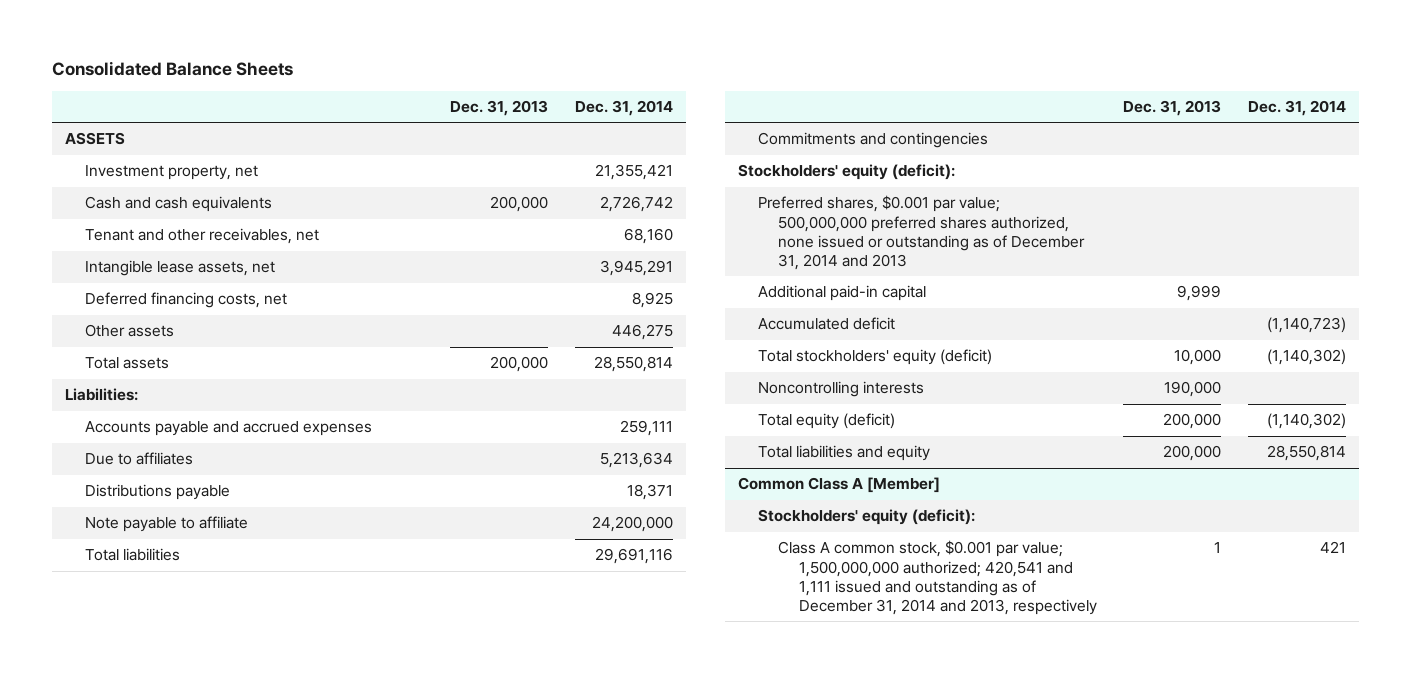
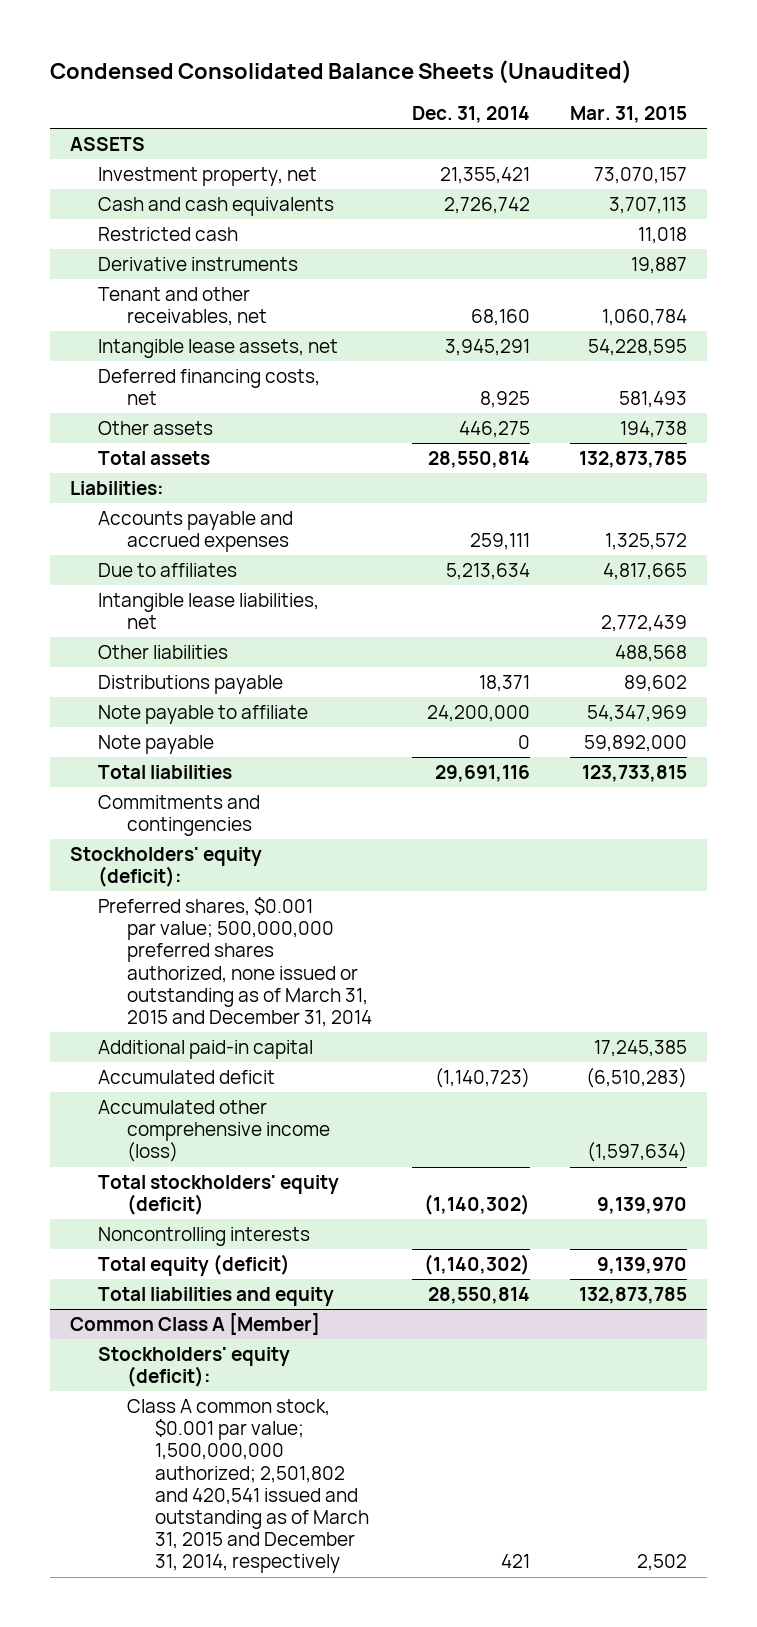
[51,61,293,77] Consolidated Balance Sheets -> [49,60,632,85] Condensed Consolidated Balance Sheets (Unaudited)
[450,100,549,117] Dec. 31, 2013 -> none
none -> [570,105,688,123] Mar. 31, 2015
none -> [98,226,239,241] Restricted cash
none -> [98,256,299,271] Derivative instruments
none -> [98,592,320,630] Intangible lease liabilities, net
none -> [98,644,229,659] Other liabilities
none -> [98,734,215,754] Note payable
[758,195,1086,271] Preferred shares, $0.001 par value; 500,000,000 preferred shares authorized, none issued or outstanding as of December 31, 2014 and 2013 -> [98,896,372,1028] Preferred shares, $0.001 par value; 500,000,000 preferred shares authorized, none issued or outstanding as of March 31, 2015 and December 31, 2014
none -> [98,1099,330,1163] Accumulated other comprehensive income (loss)
[778,540,1097,616] Class A common stock, $0.001 par value; 1,500,000,000 authorized; 420,541 and 1,111 issued and outstanding as of December 31, 2014 and 2013, respectively -> [126,1398,370,1574] Class A common stock, $0.001 par value; 1,500,000,000 authorized; 2,501,802 and 420,541 issued and outstanding as of March 31, 2015 and December 31, 2014, respectively

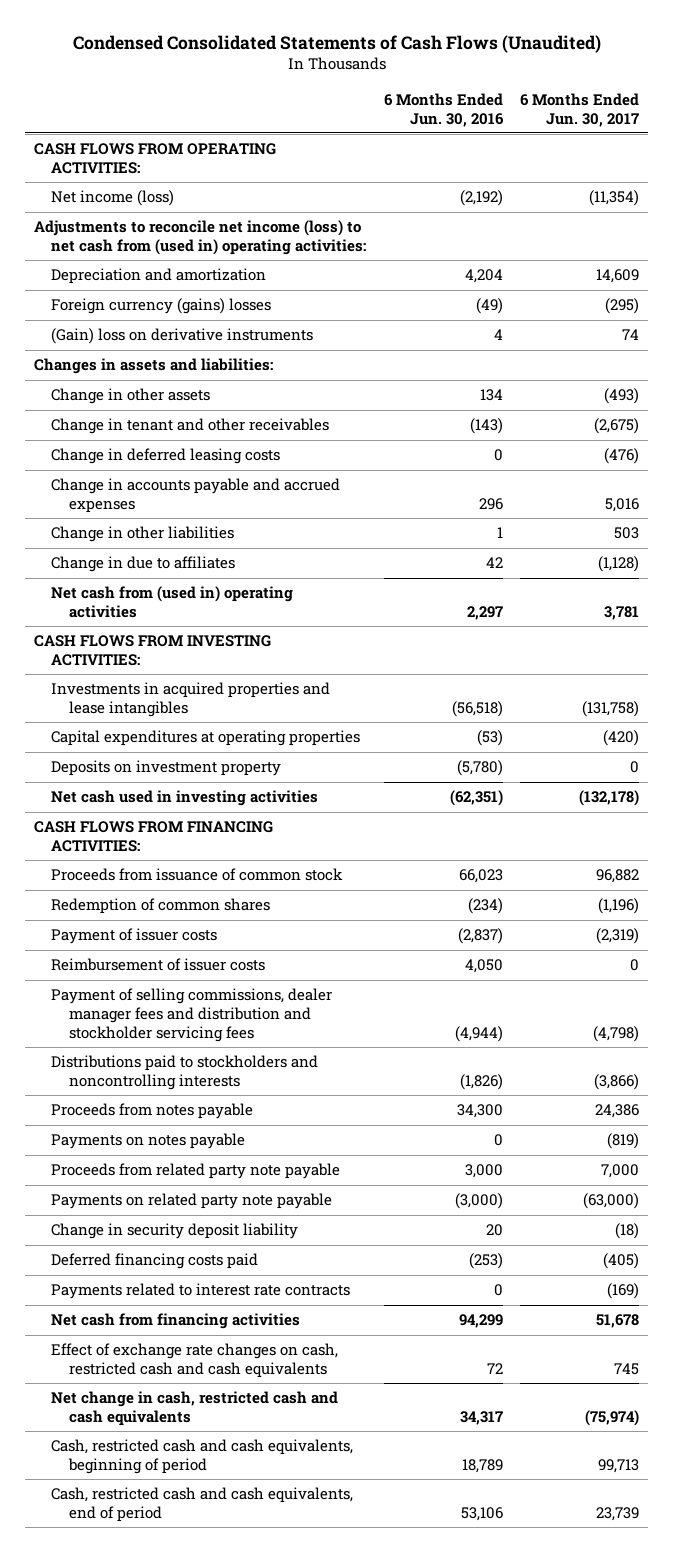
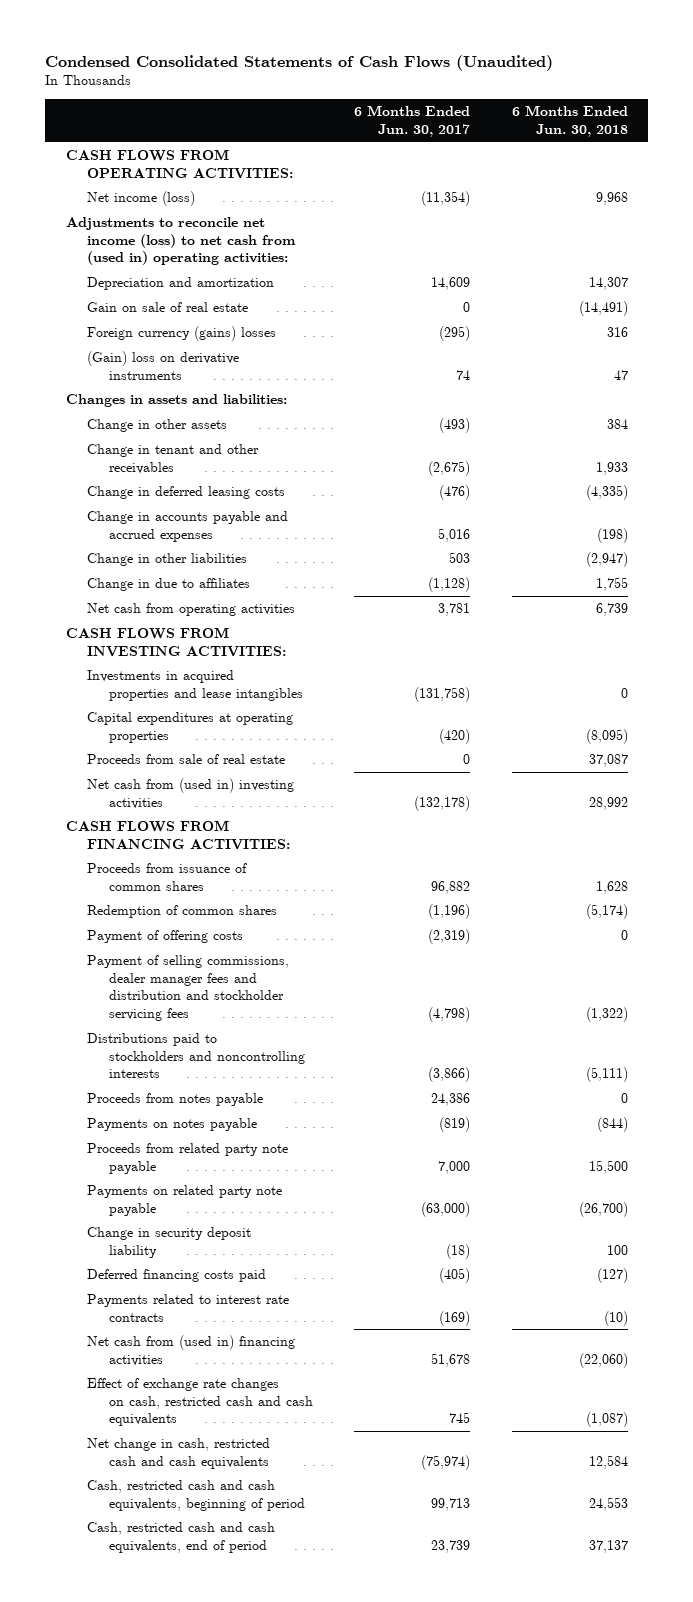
[383,92,504,127] 6 Months Ended Jun. 30, 2016 -> none
none -> [511,105,628,138] 6 Months Ended Jun. 30, 2018
none -> [87,302,249,313] Gain on sale of real estate
[51,586,294,619] Net cash from (used in) operating activities -> [87,603,296,617] Net cash from operating activities
[51,760,282,777] Deposits on investment property -> none
none -> [87,754,286,765] Proceeds from sale of real estate
[51,790,319,807] Net cash used in investing activities -> [87,778,295,809] Net cash from (used in) investing activities
[51,868,344,882] Proceeds from issuance of common stock -> [87,863,248,891] Proceeds from issuance of common shares
[51,958,266,972] Reimbursement of issuer costs -> none
[51,928,218,945] Payment of issuer costs -> [87,930,244,944] Payment of offering costs
[51,1313,301,1330] Net cash from financing activities -> [87,1335,296,1366] Net cash from (used in) financing activities

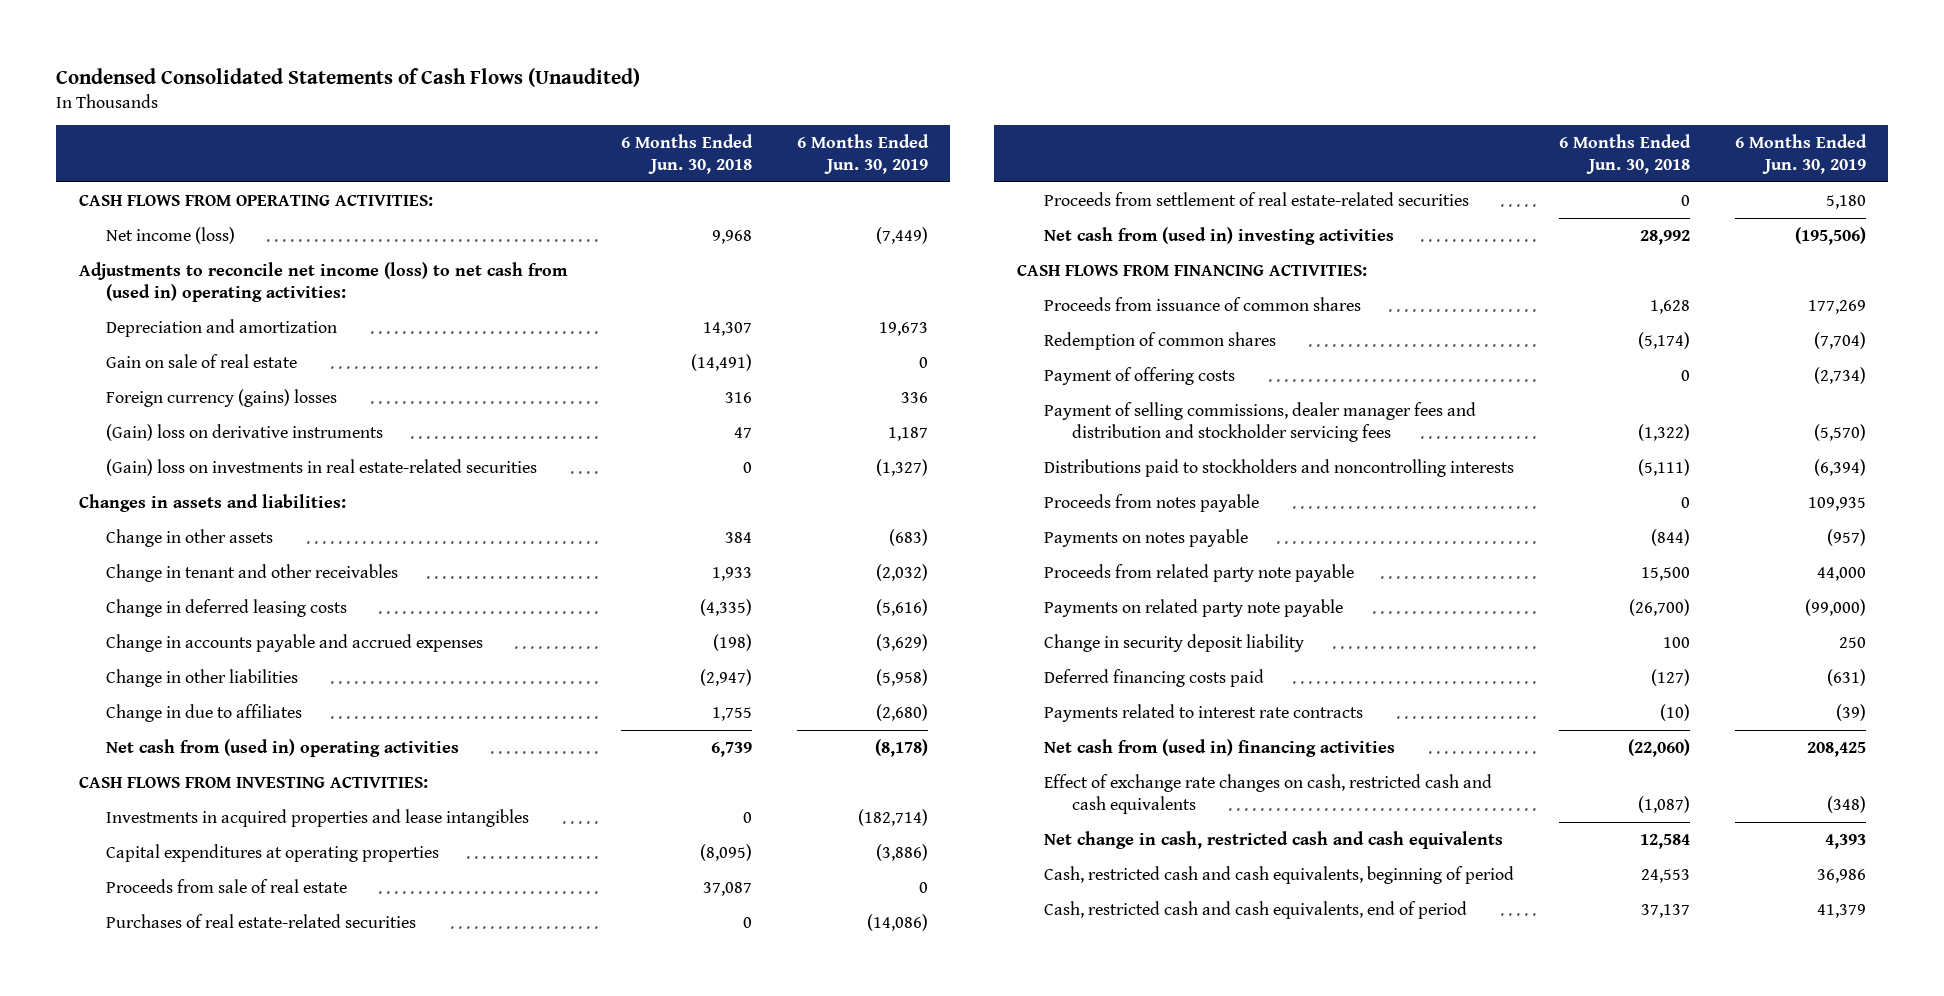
[354,105,471,138] 6 Months Ended Jun. 30, 2017 -> none
none -> [796,134,929,174] 6 Months Ended Jun. 30, 2019
none -> [105,459,537,477] (Gain) loss on investments in real estate-related securities
[87,603,296,617] Net cash from operating activities -> [105,739,459,758] Net cash from (used in) operating activities
none -> [105,914,416,929] Purchases of real estate-related securities
none -> [1044,192,1470,207] Proceeds from settlement of real estate-related securities

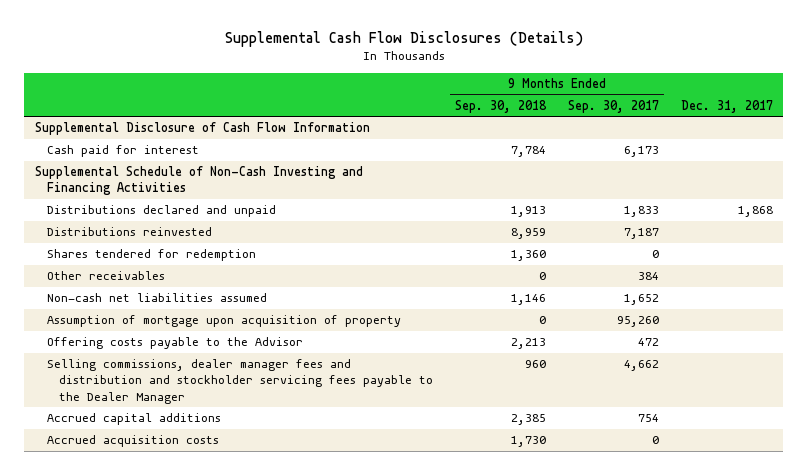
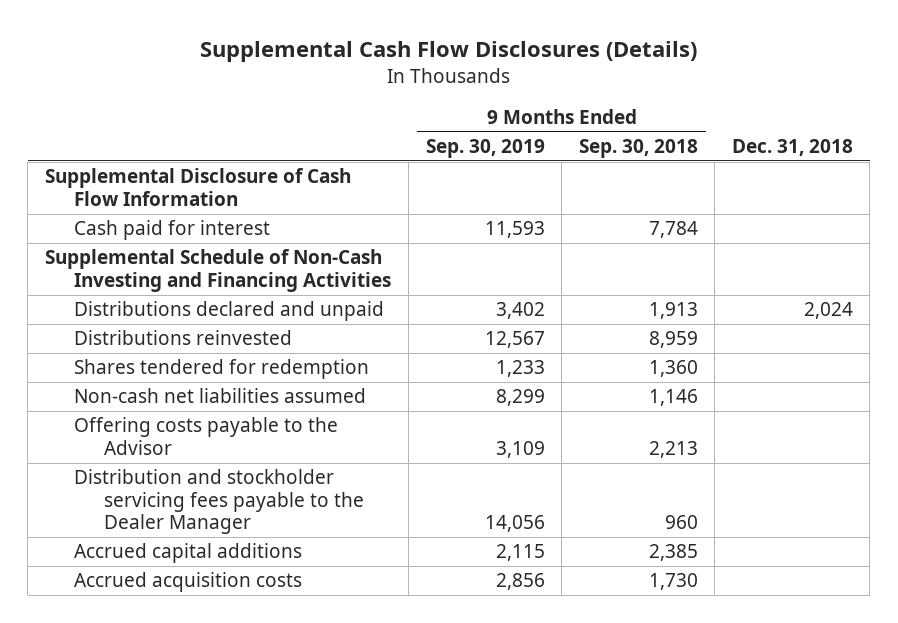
[567,99,659,113] Sep. 30, 2017 -> none
[680,99,773,113] Dec. 31, 2017 -> none
none -> [425,138,545,158] Sep. 30, 2019
none -> [731,138,853,156] Dec. 31, 2018
[47,271,166,281] Other receivables -> none
[47,315,402,328] Assumption of mortgage upon acquisition of property -> none
[47,359,434,404] Selling commissions, dealer manager fees and distribution and stockholder servicing fees payable to the Dealer Manager -> [74,469,364,535] Distribution and stockholder servicing fees payable to the Dealer Manager

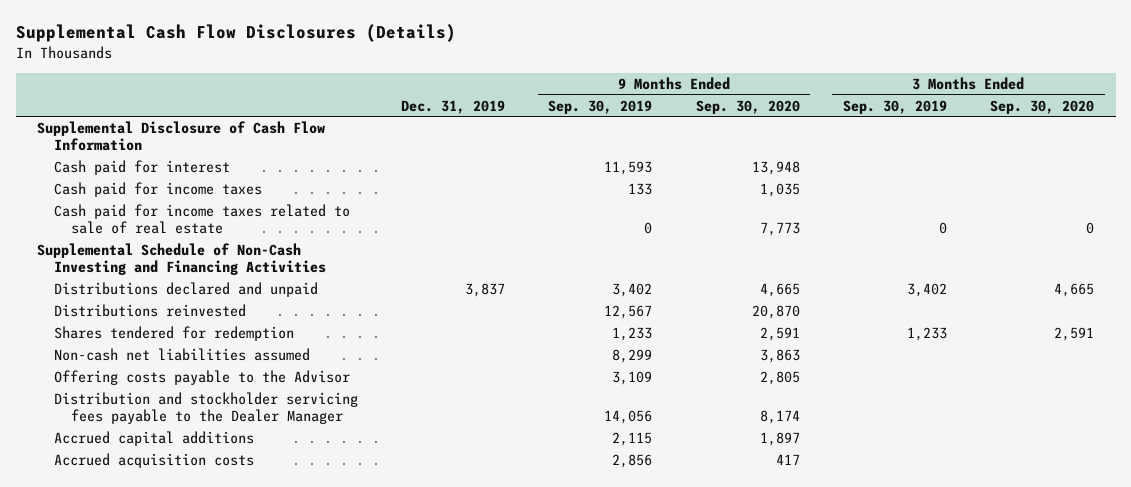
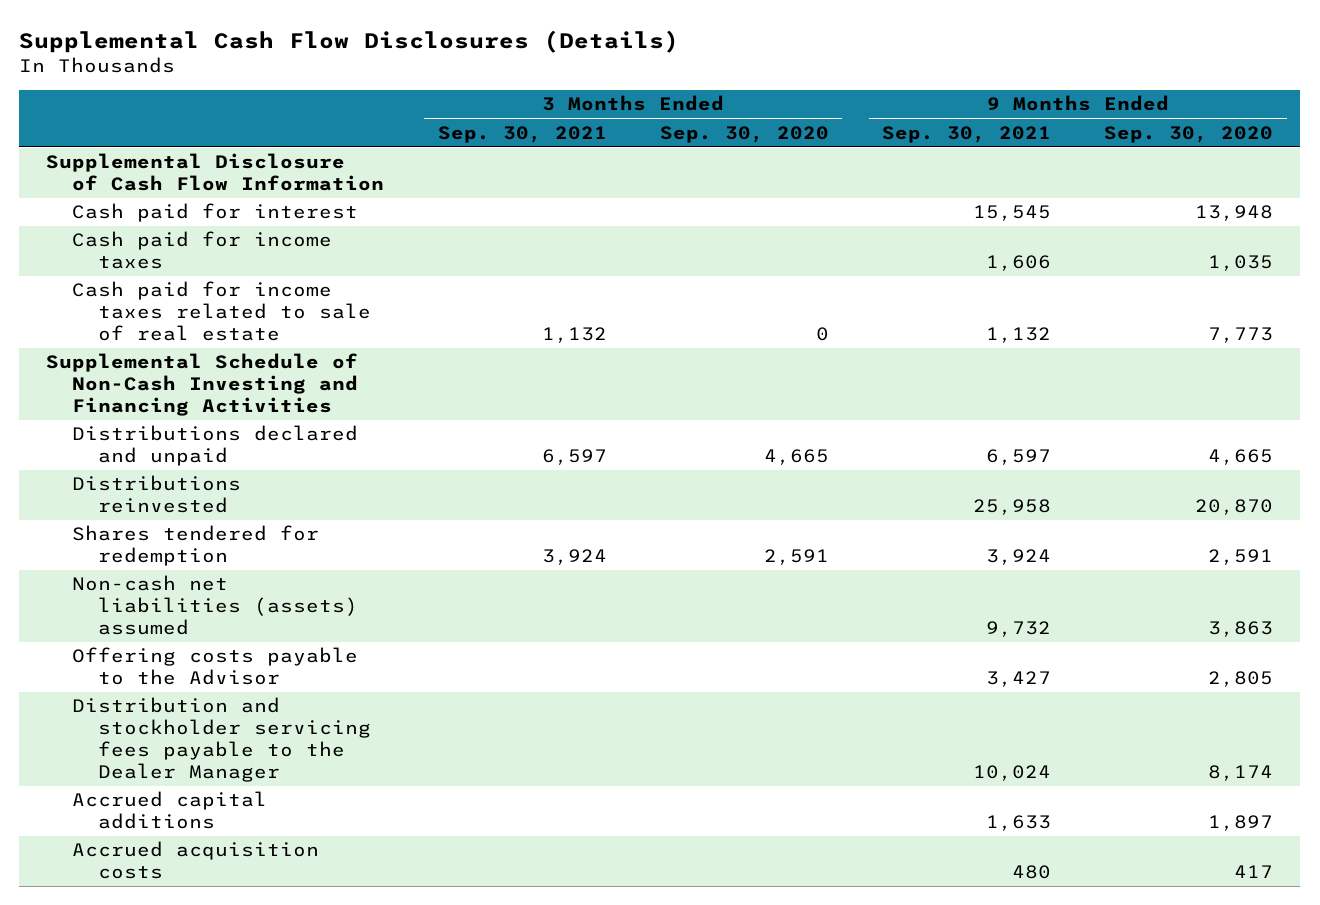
[401,99,506,114] Dec. 31, 2019 -> none
[548,99,653,114] Sep. 30, 2019 -> none
[842,99,947,114] Sep. 30, 2019 -> none
none -> [437,125,607,143] Sep. 30, 2021
none -> [882,125,1052,143] Sep. 30, 2021
[53,348,310,362] Non-cash net liabilities assumed -> [72,575,359,636] Non-cash net liabilities (assets) assumed

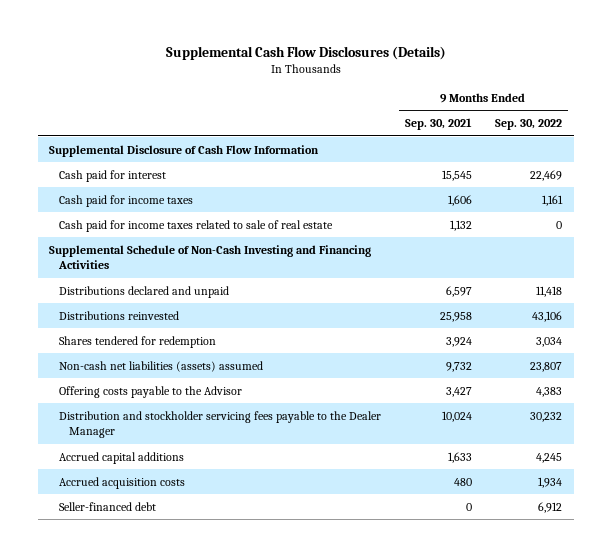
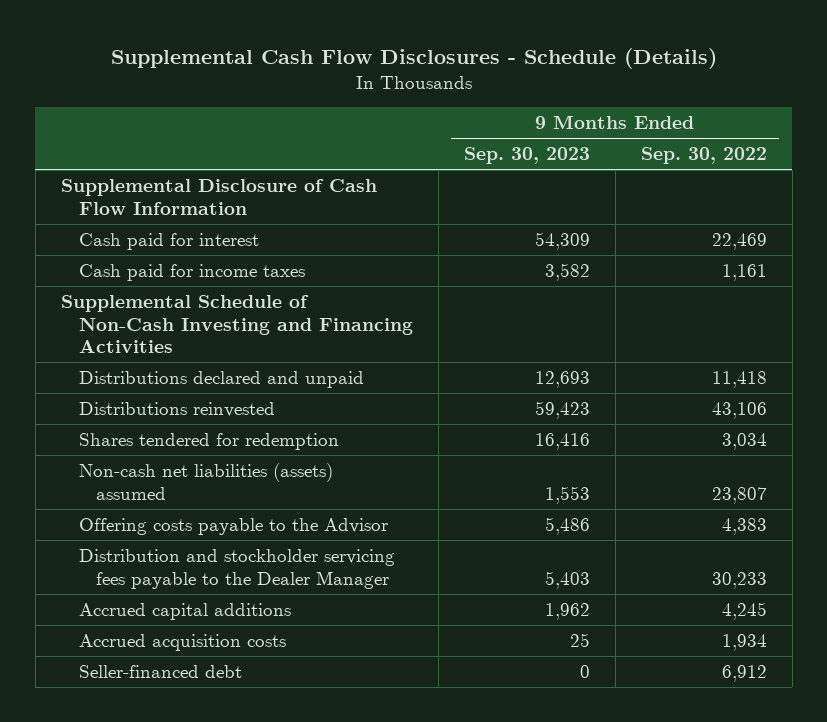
[165,45,446,60] Supplemental Cash Flow Disclosures (Details) -> [110,47,717,69] Supplemental Cash Flow Disclosures - Schedule (Details)
[404,118,472,131] Sep. 30, 2021 -> none
none -> [463,147,590,165] Sep. 30, 2023
[59,219,334,232] Cash paid for income taxes related to sale of real estate -> none
[530,411,563,422] 30,232 -> [711,571,767,589] 30,233

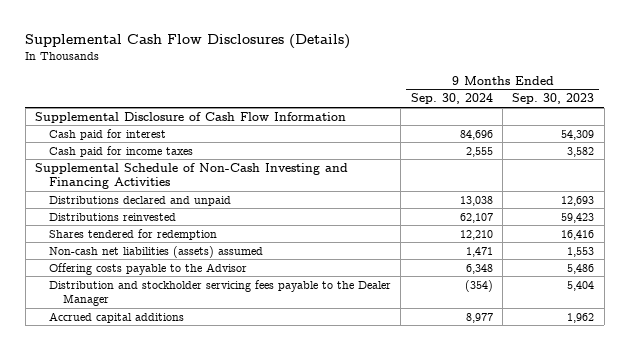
[110,47,717,69] Supplemental Cash Flow Disclosures - Schedule (Details) -> [25,33,351,49] Supplemental Cash Flow Disclosures (Details)
[640,147,767,165] Sep. 30, 2022 -> none
none -> [410,93,493,105] Sep. 30, 2024
[544,570,590,589] 5,403 -> [567,280,595,291] 5,404
[78,633,286,651] Accrued acquisition costs -> none
[78,664,242,678] Seller-financed debt -> none

